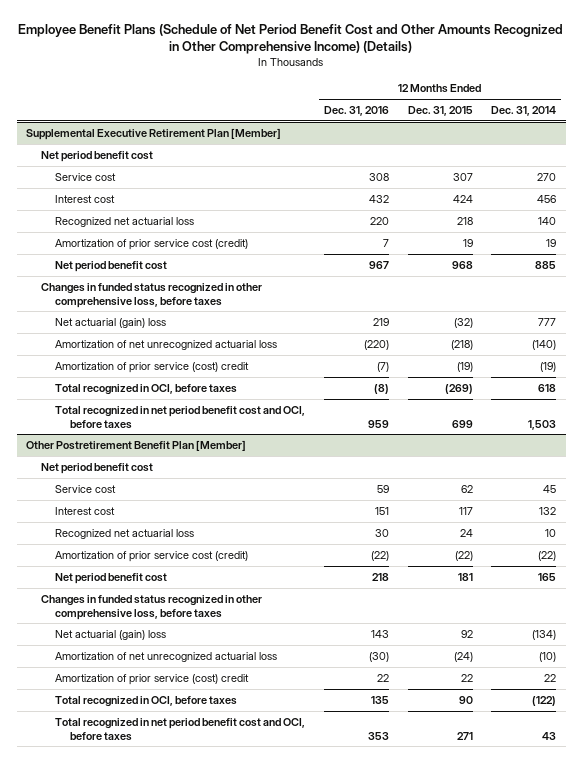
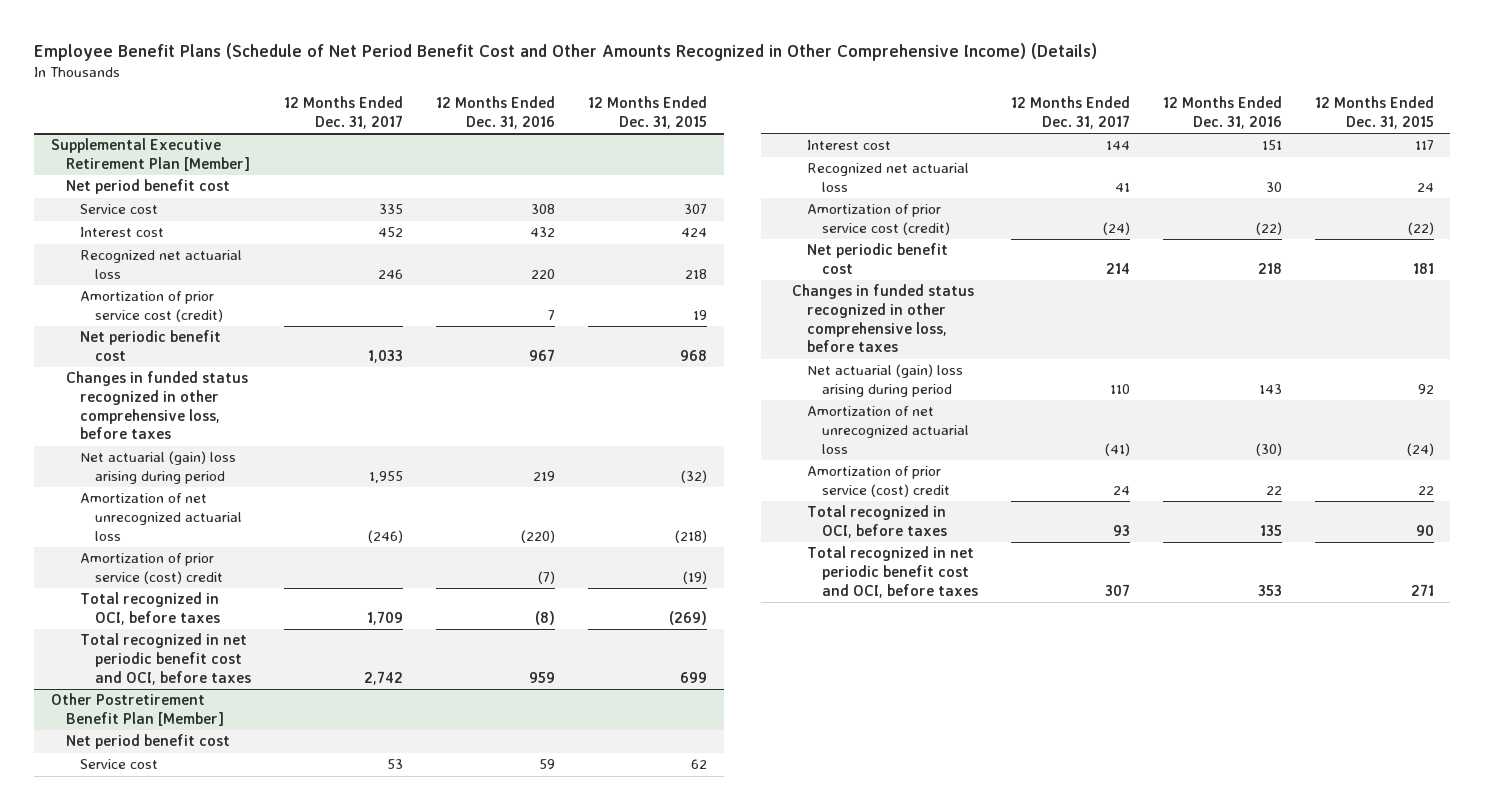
[491,105,557,116] Dec. 31, 2014 -> none
none -> [284,96,404,129] 12 Months Ended Dec. 31, 2017
[55,260,168,272] Net period benefit cost -> [80,330,222,362] Net periodic benefit cost
[55,317,167,328] Net actuarial (gain) loss -> [80,451,237,485] Net actuarial (gain) loss arising during period
[55,405,306,429] Total recognized in net period benefit cost and OCI, before taxes -> [80,633,252,685] Total recognized in net periodic benefit cost and OCI, before taxes
[55,572,168,584] Net period benefit cost -> [807,243,949,275] Net periodic benefit cost
[55,629,167,640] Net actuarial (gain) loss -> [807,364,964,398] Net actuarial (gain) loss arising during period
[55,717,306,741] Total recognized in net period benefit cost and OCI, before taxes -> [807,546,978,598] Total recognized in net periodic benefit cost and OCI, before taxes

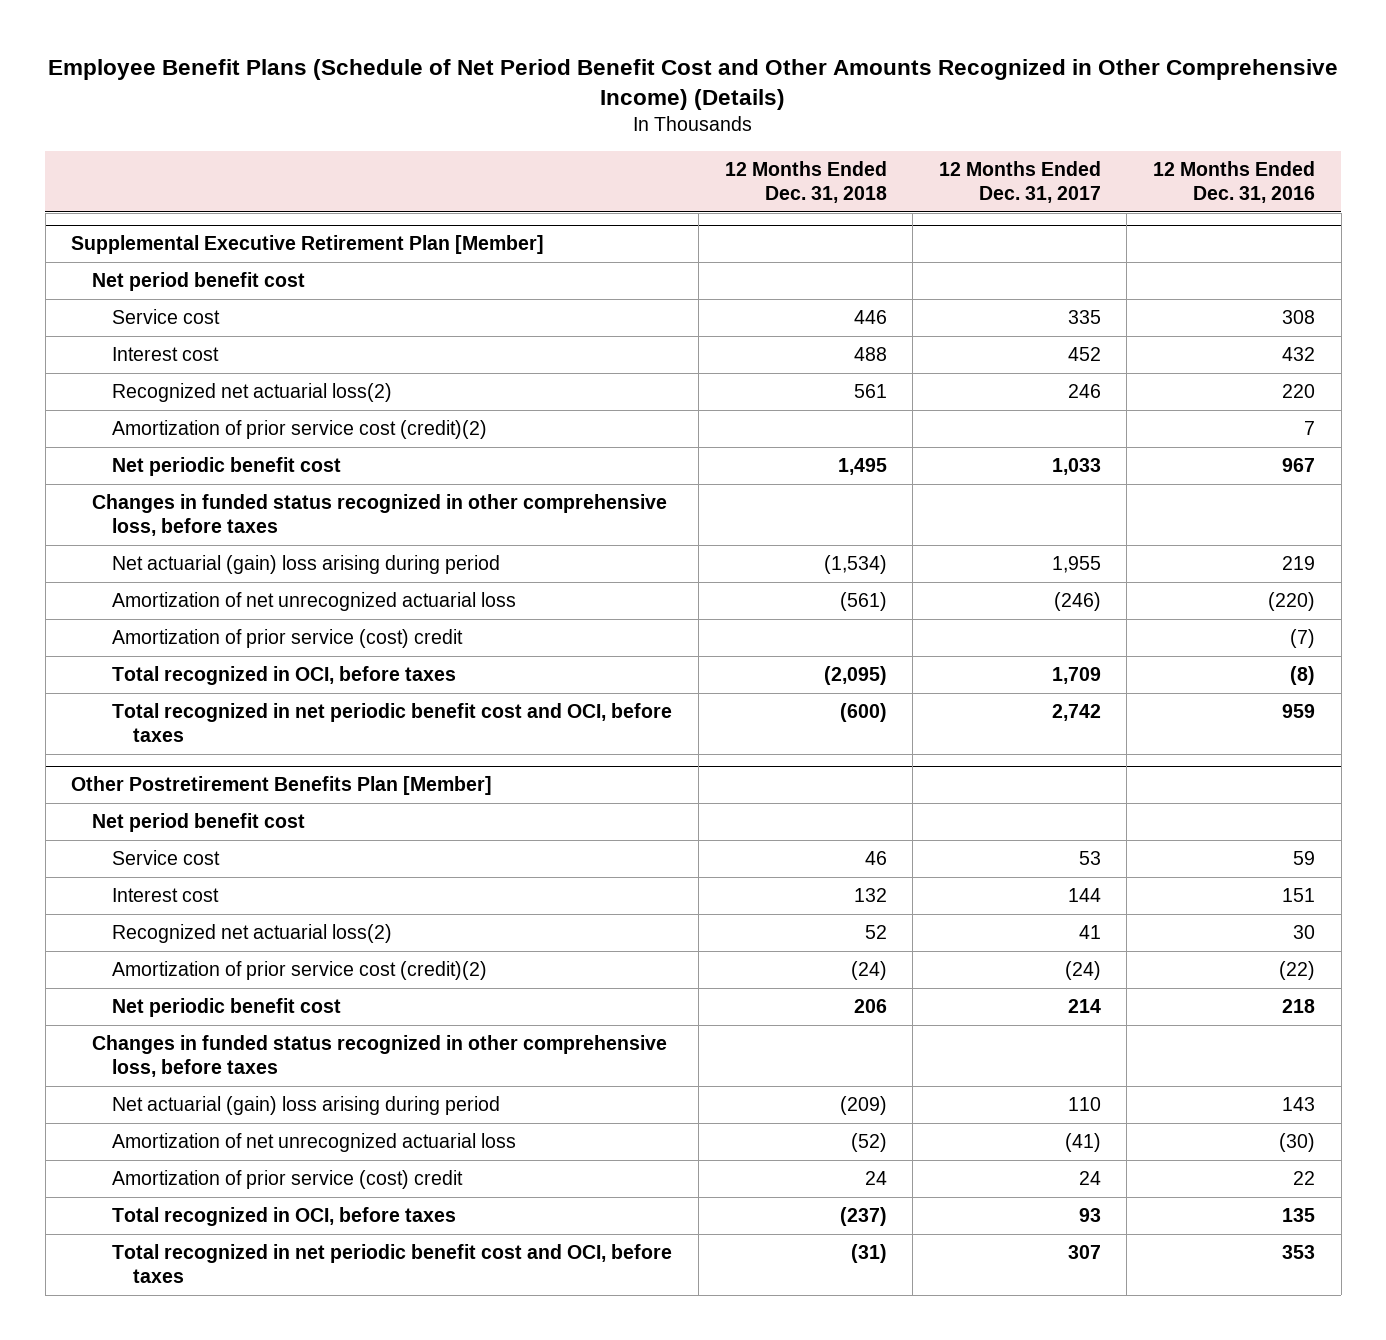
[588,96,708,129] 12 Months Ended Dec. 31, 2015 -> none
none -> [724,160,887,204] 12 Months Ended Dec. 31, 2018
[80,250,243,280] Recognized net actuarial loss -> [112,383,393,403] Recognized net actuarial loss(2)
[80,291,224,323] Amortization of prior service cost (credit) -> [112,420,488,440] Amortization of prior service cost (credit)(2)
[50,693,224,727] Other Postretirement Benefit Plan [Member] -> [71,776,493,796] Other Postretirement Benefits Plan [Member]
[807,163,970,193] Recognized net actuarial loss -> [112,924,393,944] Recognized net actuarial loss(2)
[807,204,950,236] Amortization of prior service cost (credit) -> [112,961,488,981] Amortization of prior service cost (credit)(2)

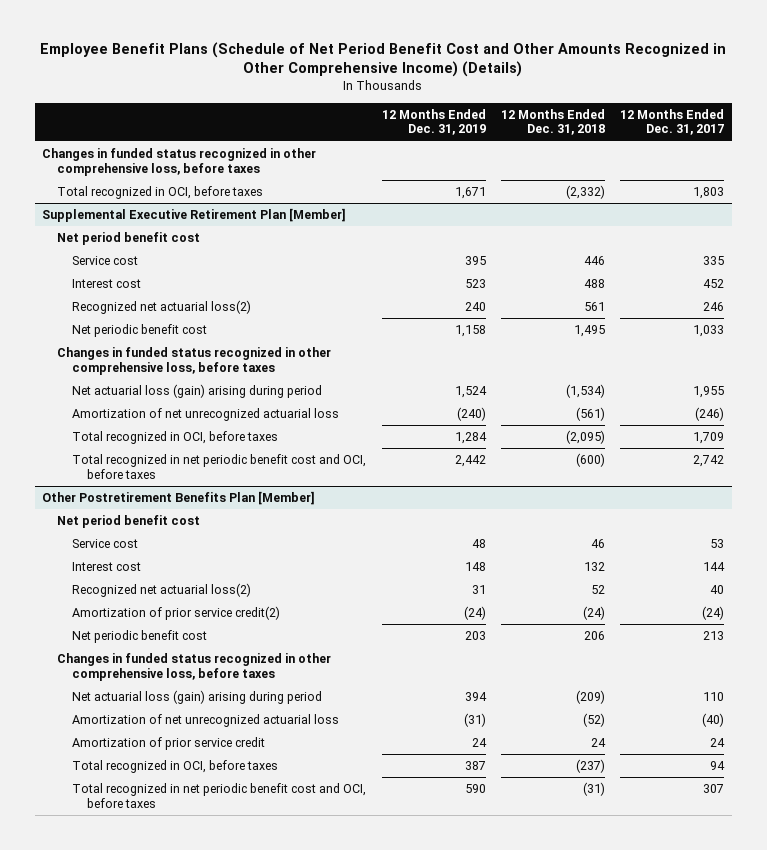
[1153,160,1316,204] 12 Months Ended Dec. 31, 2016 -> none
none -> [381,108,486,136] 12 Months Ended Dec. 31, 2019
none -> [42,148,317,176] Changes in funded status recognized in other comprehensive loss, before taxes
none -> [57,186,264,200] Total recognized in OCI, before taxes
[112,420,488,440] Amortization of prior service cost (credit)(2) -> none
[112,555,501,575] Net actuarial (gain) loss arising during period -> [72,384,323,399] Net actuarial loss (gain) arising during period
[112,629,464,649] Amortization of prior service (cost) credit -> none
[1078,925,1101,940] 41 -> [710,585,725,595] 40
[112,961,488,981] Amortization of prior service cost (credit)(2) -> [72,606,281,621] Amortization of prior service credit(2)
[1067,999,1101,1014] 214 -> [703,631,725,641] 213
[112,1096,501,1116] Net actuarial (gain) loss arising during period -> [72,690,323,705] Net actuarial loss (gain) arising during period
[1064,1133,1101,1153] (41) -> [702,713,725,728] (40)
[112,1170,464,1190] Amortization of prior service (cost) credit -> [72,737,266,751] Amortization of prior service credit
[1078,1208,1101,1223] 93 -> [710,761,726,771] 94

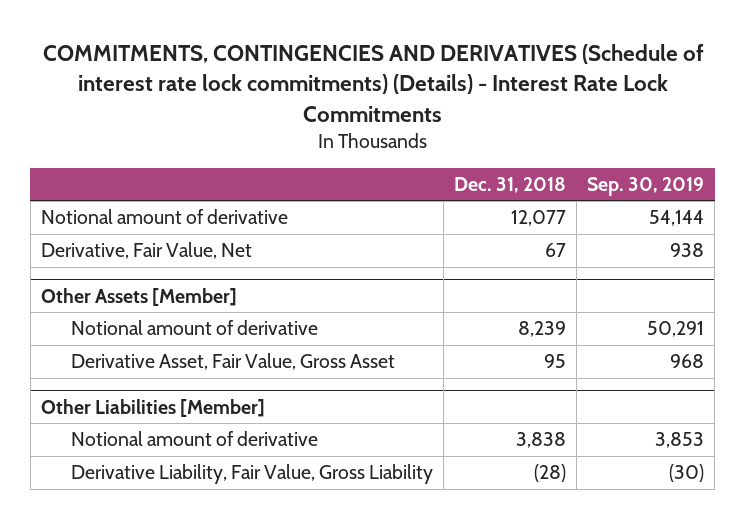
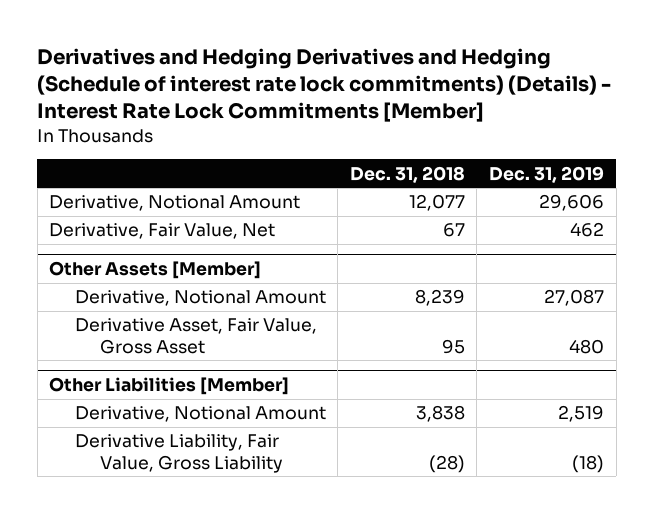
[42,43,704,122] COMMITMENTS, CONTINGENCIES AND DERIVATIVES (Schedule of interest rate lock commitments) (Details) - Interest Rate Lock Commitments -> [37,48,612,123] Derivatives and Hedging Derivatives and Hedging (Schedule of interest rate lock commitments) (Details) - Interest Rate Lock Commitments [Member]
[587,176,705,196] Sep. 30, 2019 -> none
none -> [489,165,605,183] Dec. 31, 2019
[40,209,288,225] Notional amount of derivative -> [49,195,301,212] Derivative, Notional Amount
[71,320,319,336] Notional amount of derivative -> [74,290,326,307] Derivative, Notional Amount
[71,431,319,447] Notional amount of derivative -> [74,406,326,423] Derivative, Notional Amount

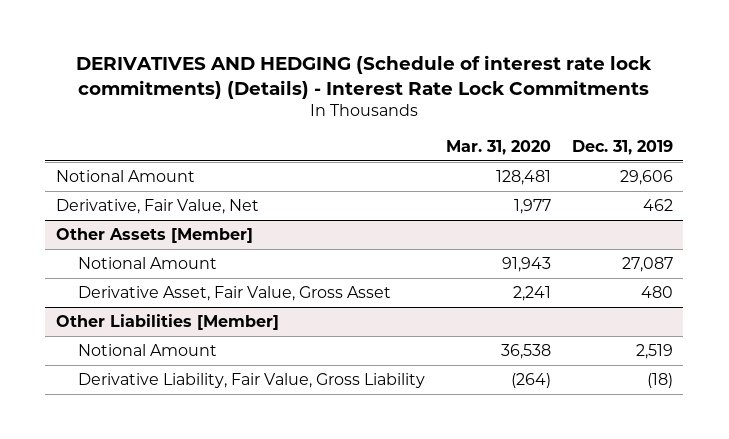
[37,48,612,123] Derivatives and Hedging Derivatives and Hedging (Schedule of interest rate lock commitments) (Details) - Interest Rate Lock Commitments [Member] -> [76,54,653,99] DERIVATIVES AND HEDGING (Schedule of interest rate lock commitments) (Details) - Interest Rate Lock Commitments
[349,165,465,183] Dec. 31, 2018 -> none
none -> [445,139,551,155] Mar. 31, 2020
[49,195,301,212] Derivative, Notional Amount -> [55,169,195,182] Notional Amount
[74,290,326,307] Derivative, Notional Amount -> [78,256,218,269] Notional Amount
[74,406,326,423] Derivative, Notional Amount -> [78,343,218,356] Notional Amount

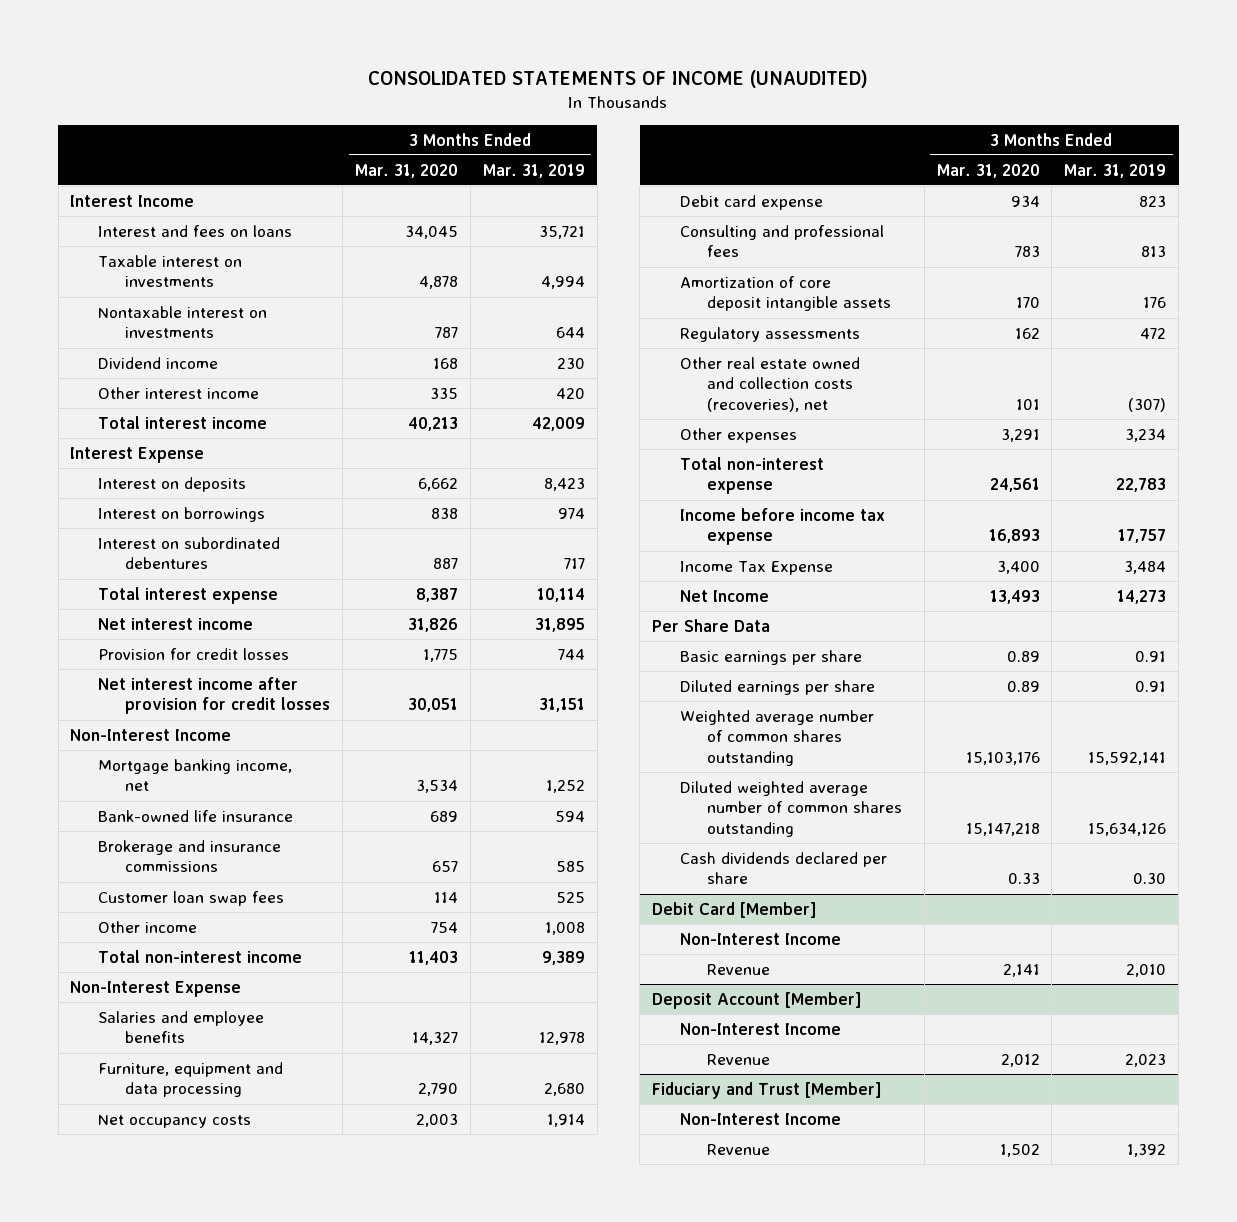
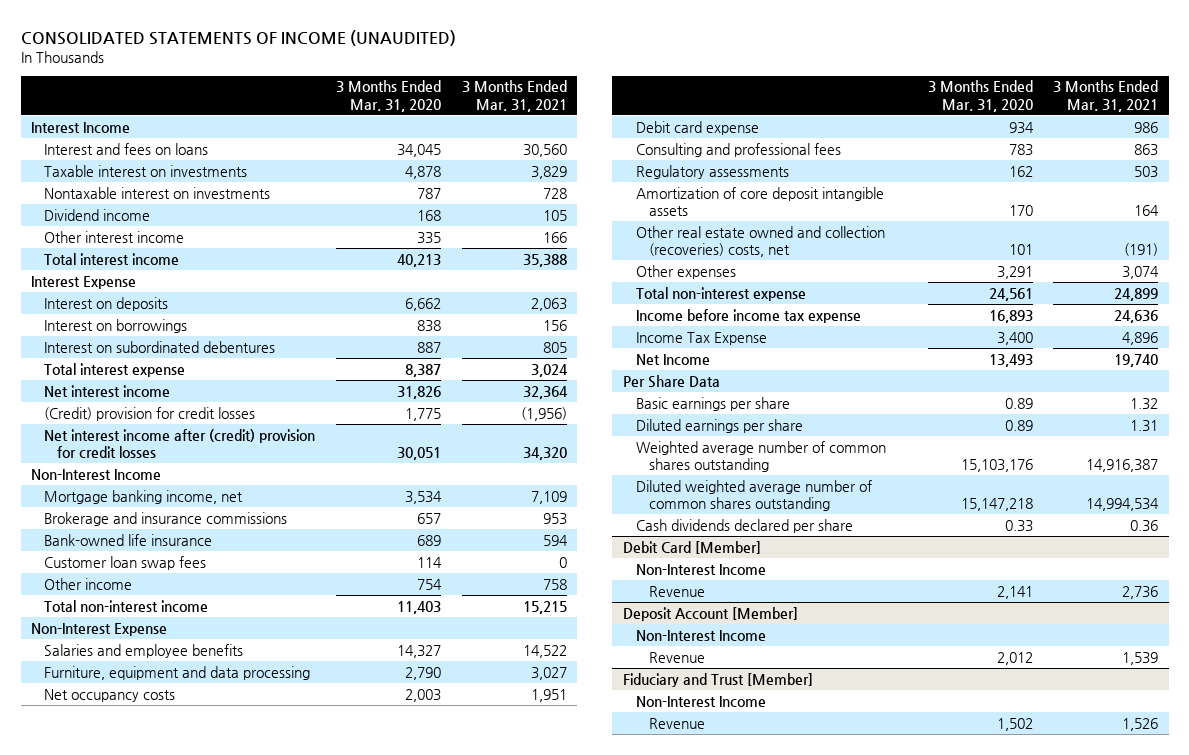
[482,163,585,178] Mar. 31, 2019 -> none
none -> [461,80,567,112] 3 Months Ended Mar. 31, 2021
[97,647,289,660] Provision for credit losses -> [44,406,256,421] (Credit) provision for credit losses
[97,676,331,715] Net interest income after provision for credit losses -> [44,428,316,459] Net interest income after (credit) provision for credit losses
[97,809,293,822] Bank-owned life insurance -> [44,533,213,546] Bank-owned life insurance
[679,275,891,312] Amortization of core deposit intangible assets -> [635,186,884,217] Amortization of core deposit intangible assets
[679,356,860,413] Other real estate owned and collection costs (recoveries), net -> [635,225,885,258] Other real estate owned and collection (recoveries) costs, net

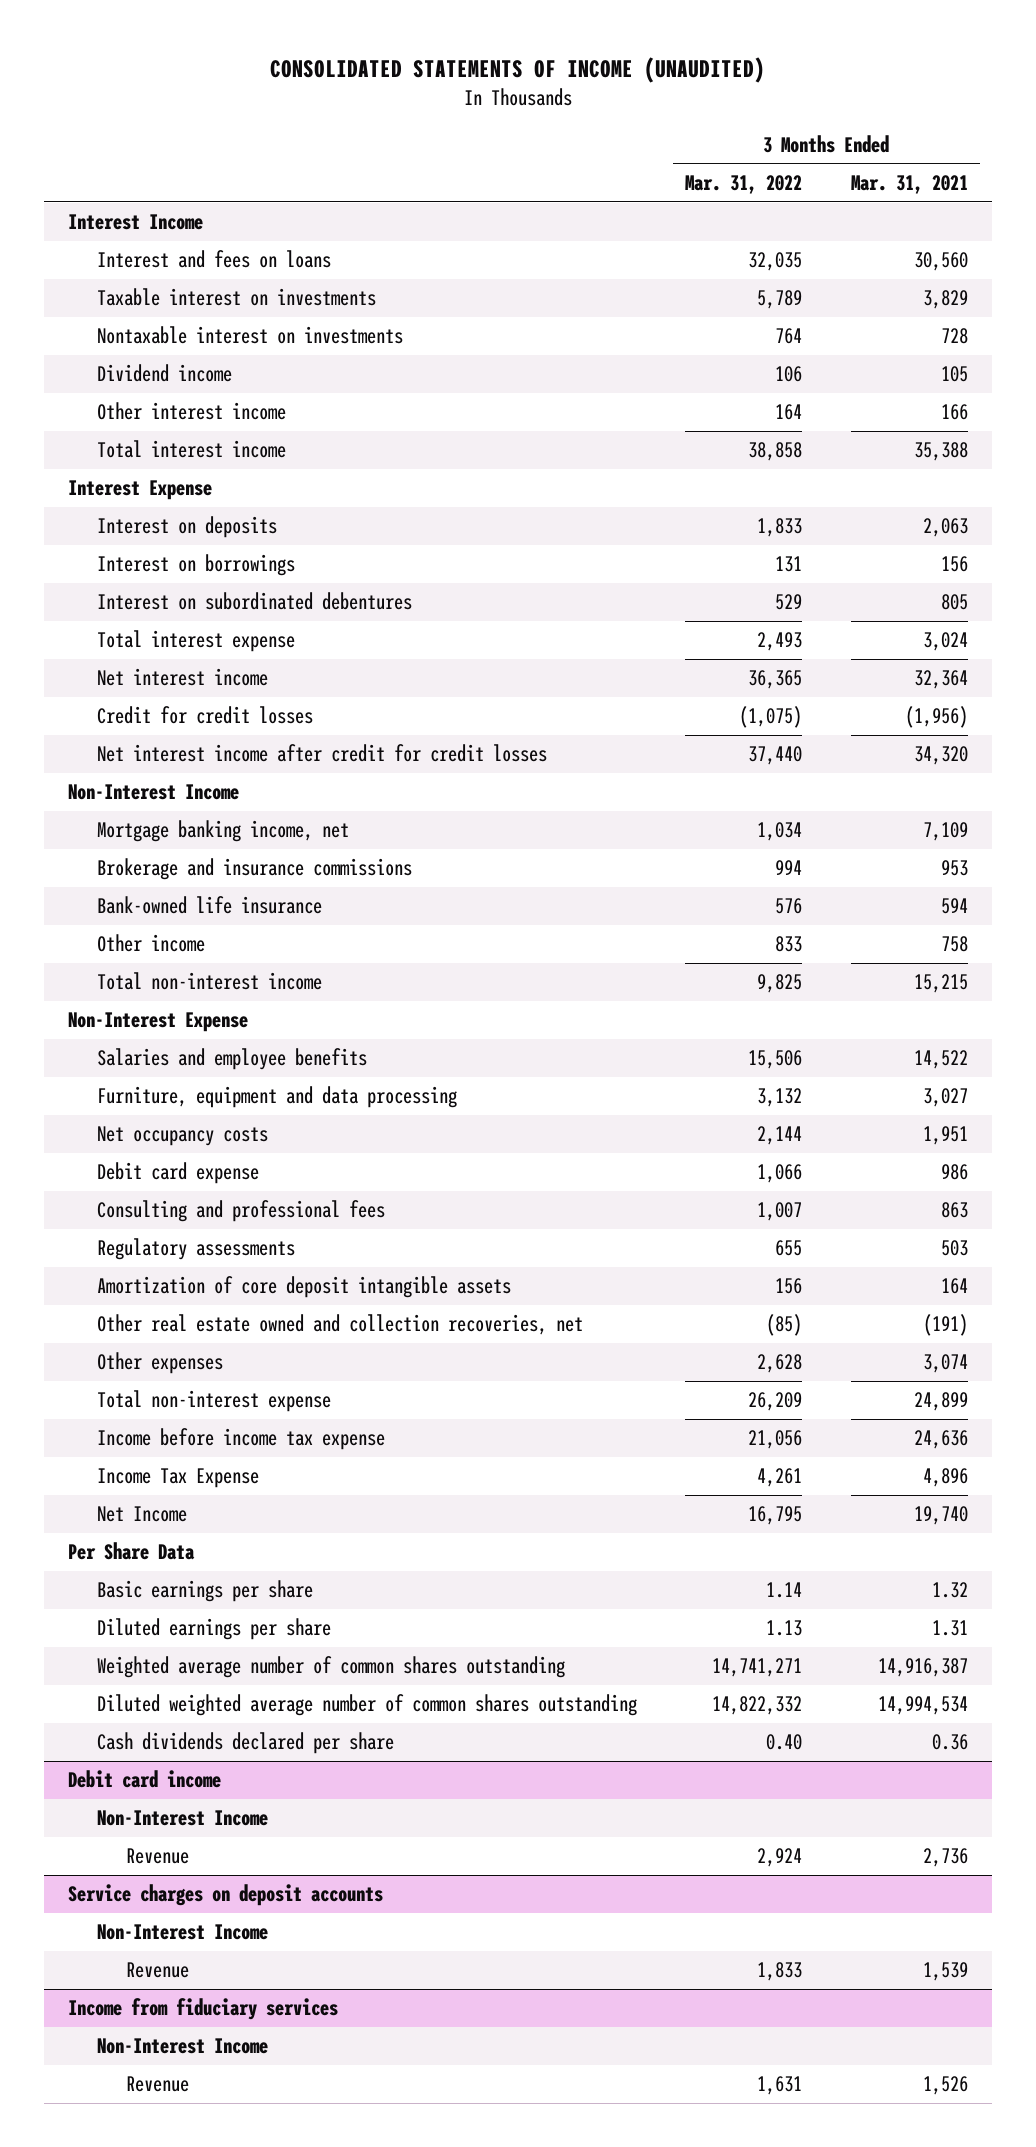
[335,80,441,112] 3 Months Ended Mar. 31, 2020 -> none
none -> [685,175,803,195] Mar. 31, 2022
[44,406,256,421] (Credit) provision for credit losses -> [97,706,314,725] Credit for credit losses
[44,428,316,459] Net interest income after (credit) provision for credit losses -> [97,744,548,763] Net interest income after credit for credit losses
[44,555,207,570] Customer loan swap fees -> none
[635,225,885,258] Other real estate owned and collection (recoveries) costs, net -> [97,1314,584,1336] Other real estate owned and collection recoveries, net
[622,540,761,554] Debit Card [Member] -> [68,1770,222,1789] Debit card income
[622,606,798,621] Deposit Account [Member] -> [68,1884,384,1907] Service charges on deposit accounts
[622,672,813,687] Fiduciary and Trust [Member] -> [68,1998,339,2021] Income from fiduciary services

